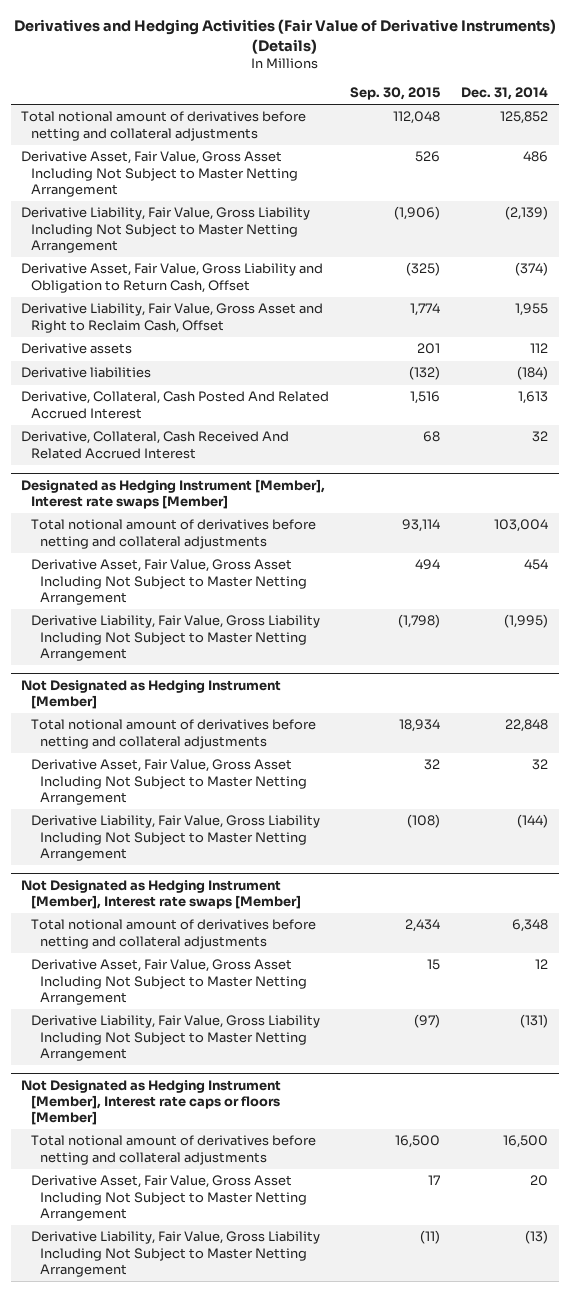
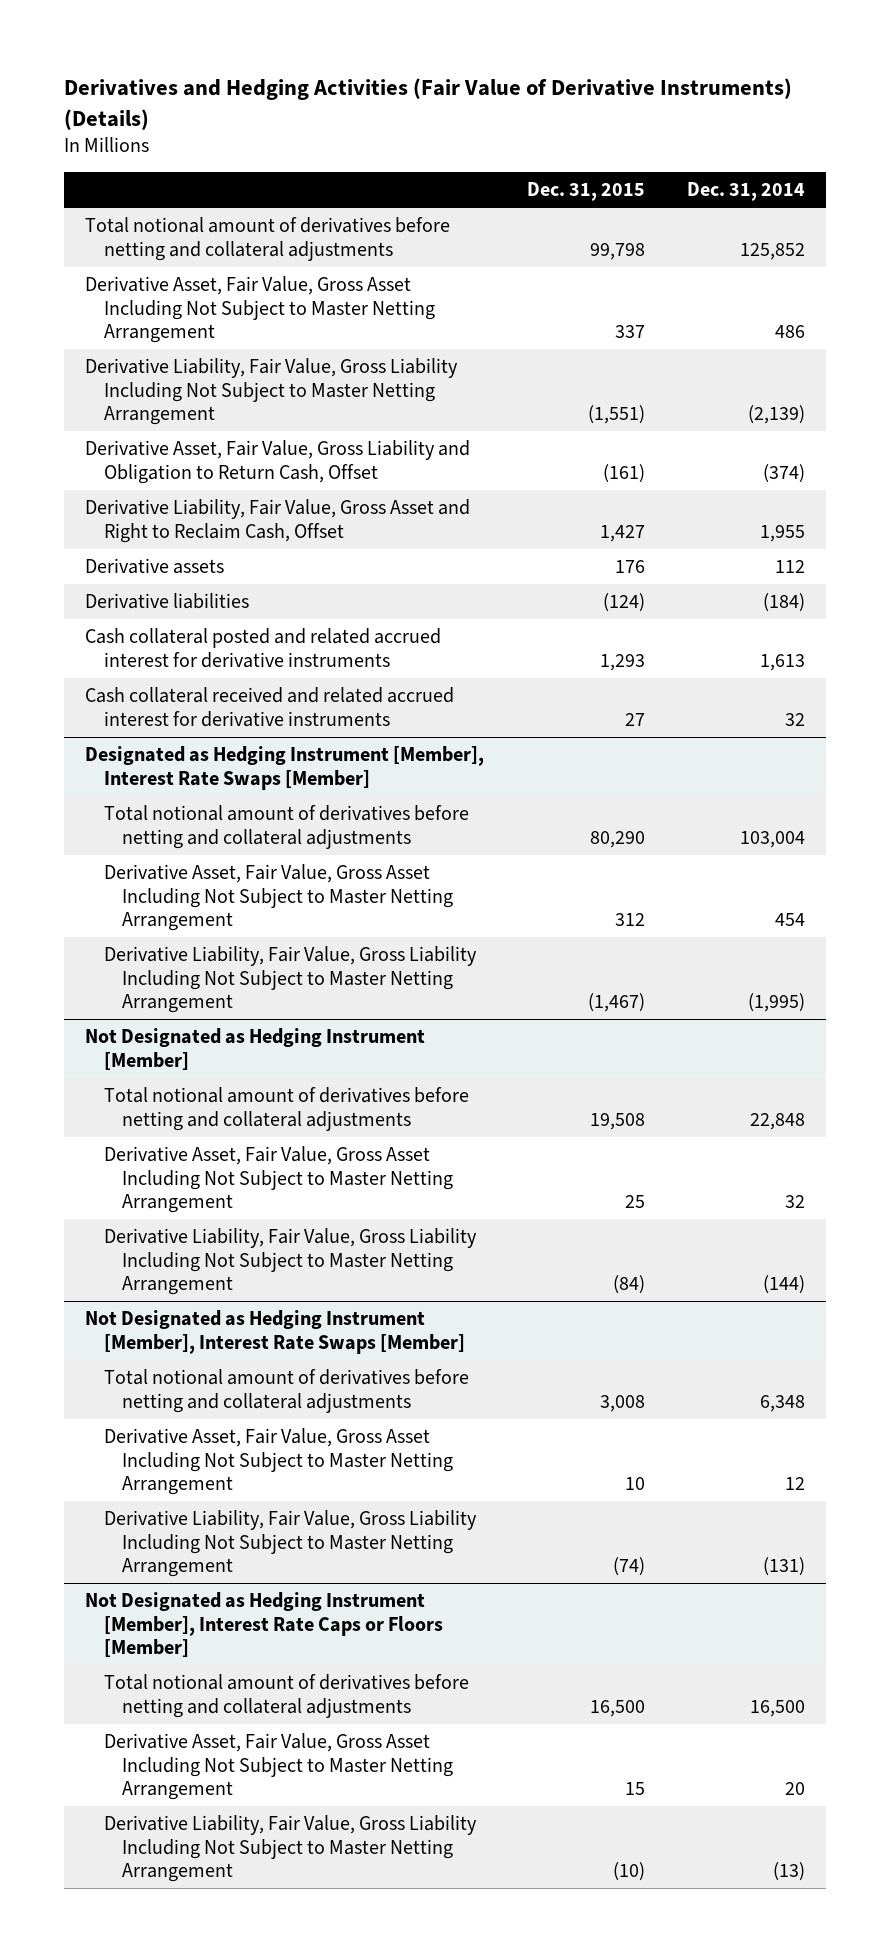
[350,87,441,101] Sep. 30, 2015 -> none
none -> [526,182,645,202] Dec. 31, 2015
[21,391,330,419] Derivative, Collateral, Cash Posted And Related Accrued Interest -> [85,628,442,668] Cash collateral posted and related accrued interest for derivative instruments
[21,431,290,459] Derivative, Collateral, Cash Received And Related Accrued Interest -> [85,687,455,727] Cash collateral received and related accrued interest for derivative instruments
[21,478,326,509] Designated as Hedging Instrument [Member], Interest rate swaps [Member] -> [85,746,485,790] Designated as Hedging Instrument [Member], Interest Rate Swaps [Member]
[21,879,301,909] Not Designated as Hedging Instrument [Member], Interest rate swaps [Member] -> [85,1310,465,1354] Not Designated as Hedging Instrument [Member], Interest Rate Swaps [Member]
[21,1079,282,1126] Not Designated as Hedging Instrument [Member], Interest rate caps or floors [Member] -> [85,1592,443,1658] Not Designated as Hedging Instrument [Member], Interest Rate Caps or Floors [Member]

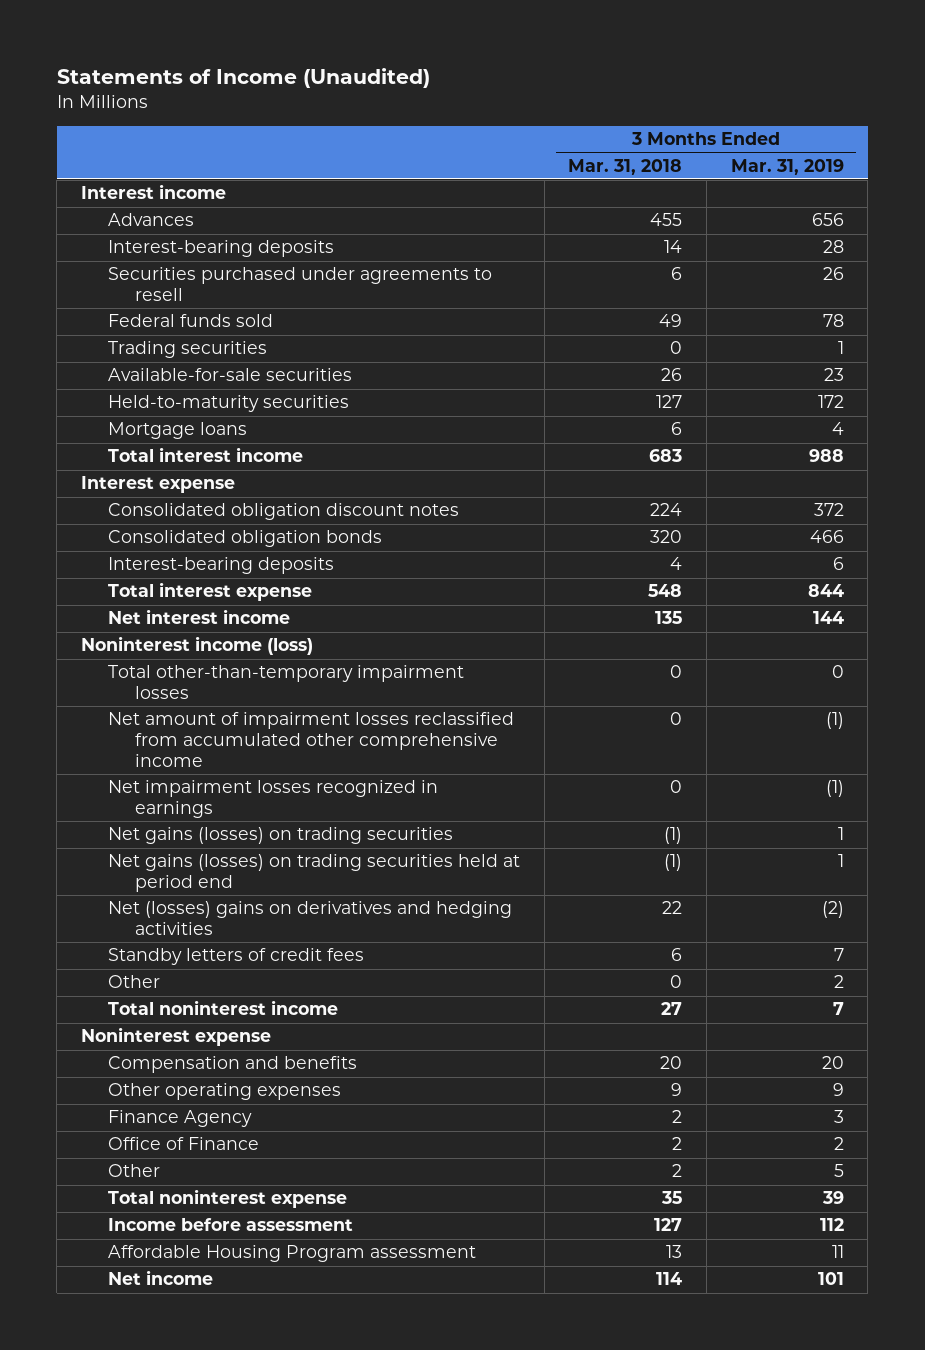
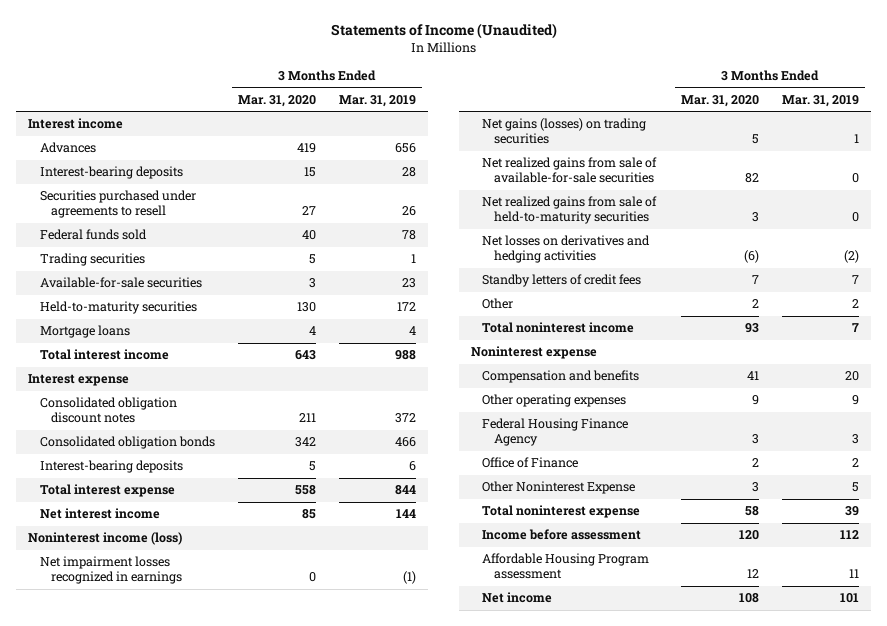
[568,158,683,175] Mar. 31, 2018 -> none
none -> [238,94,317,107] Mar. 31, 2020
[108,665,465,700] Total other-than-temporary impairment losses -> none
[108,712,515,767] Net amount of impairment losses reclassified from accumulated other comprehensive income -> none
[108,854,521,893] Net gains (losses) on trading securities held at period end -> none
none -> [482,157,658,184] Net realized gains from sale of available-for-sale securities
none -> [482,196,658,225] Net realized gains from sale of held-to-maturity securities
[108,901,513,936] Net (losses) gains on derivatives and hedging activities -> [482,235,651,264] Net losses on derivatives and hedging activities
[108,1110,253,1128] Finance Agency -> [482,418,629,447] Federal Housing Finance Agency
[108,1164,161,1178] Other -> [482,481,636,495] Other Noninterest Expense

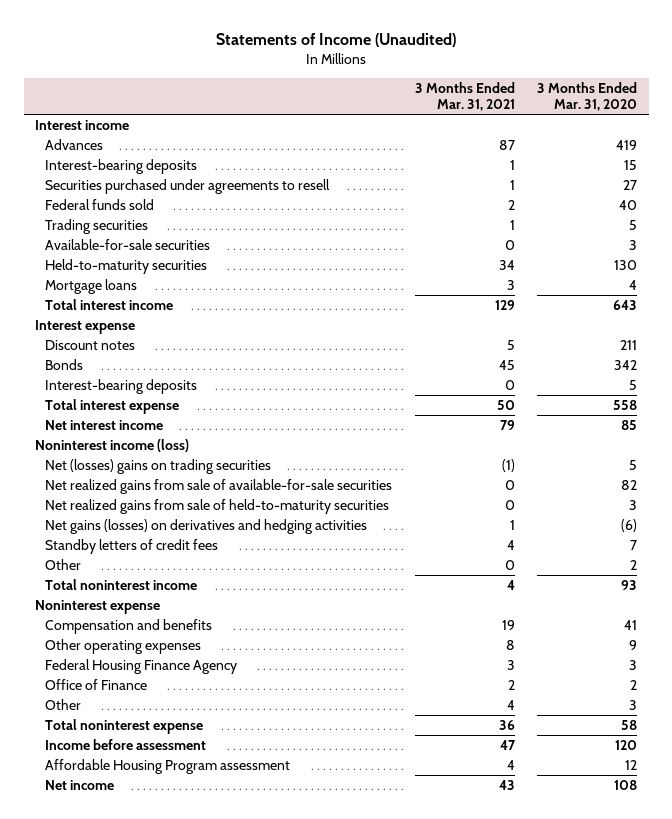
[339,94,417,107] Mar. 31, 2019 -> none
none -> [414,81,515,112] 3 Months Ended Mar. 31, 2021
[39,397,177,424] Consolidated obligation discount notes -> [45,339,136,350] Discount notes
[39,436,215,450] Consolidated obligation bonds -> [45,358,84,370] Bonds
[39,556,183,585] Net impairment losses recognized in earnings -> none
[482,118,647,145] Net gains (losses) on trading securities -> [45,458,272,474] Net (losses) gains on trading securities
[482,235,651,264] Net losses on derivatives and hedging activities -> [45,518,368,534] Net gains (losses) on derivatives and hedging activities
[482,481,636,495] Other Noninterest Expense -> [45,698,82,710] Other

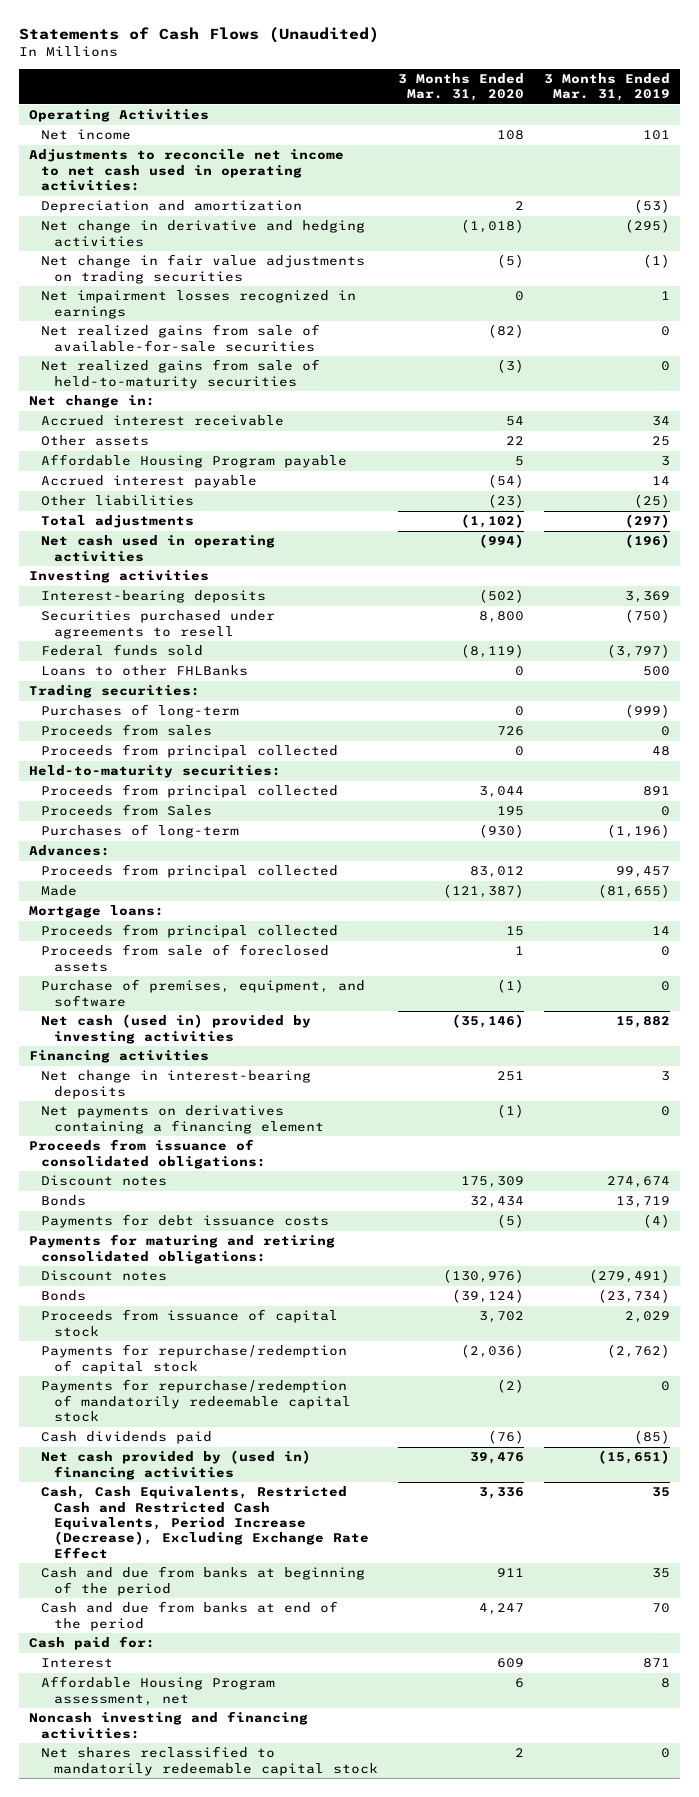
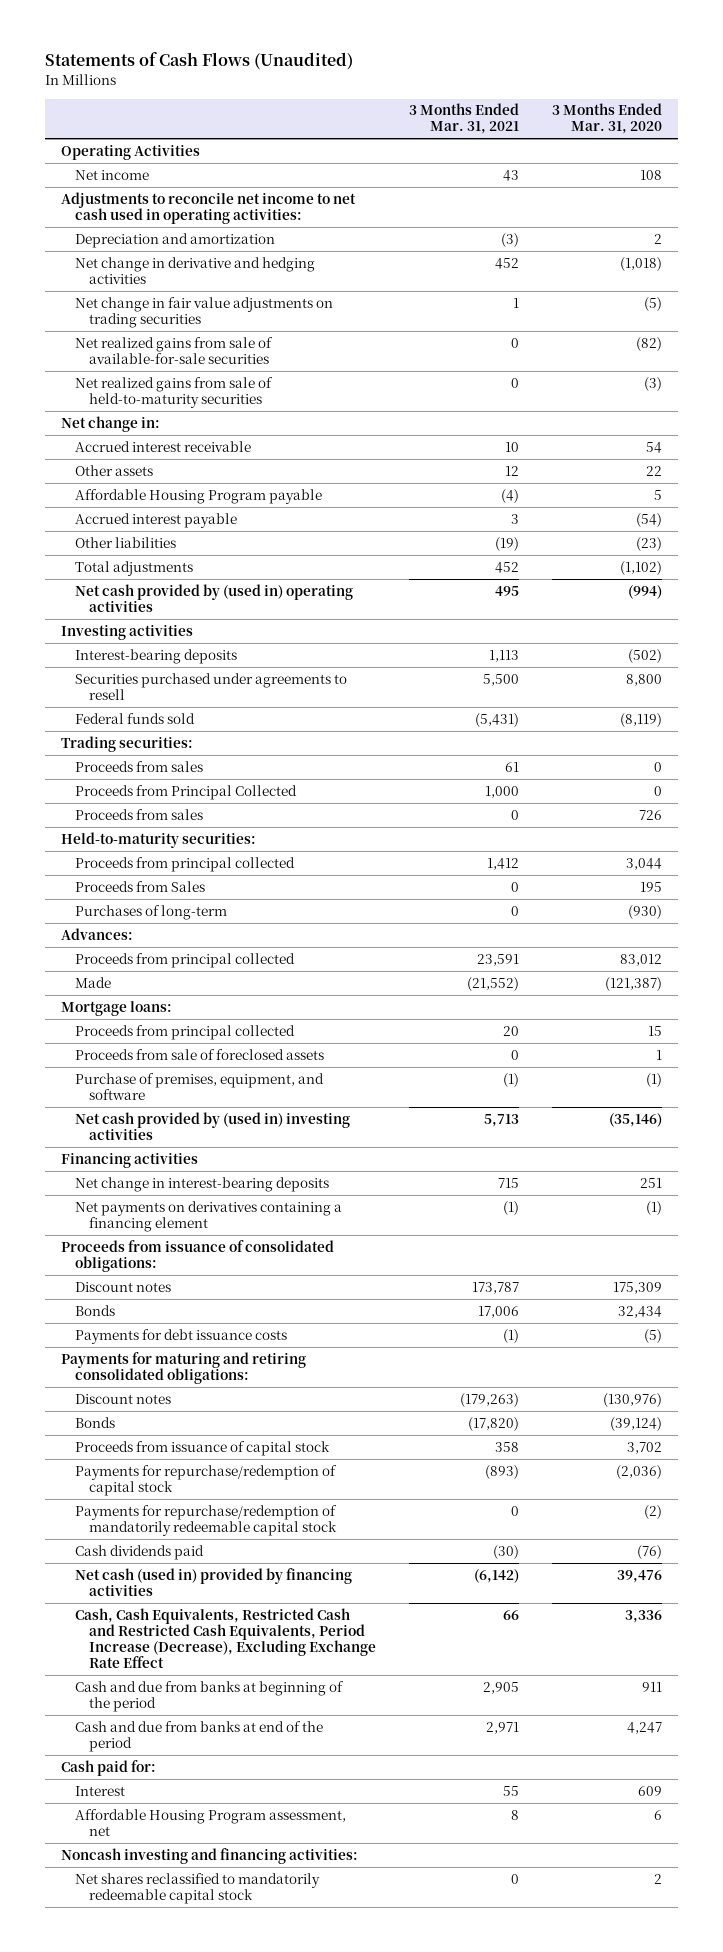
[543,72,670,102] 3 Months Ended Mar. 31, 2019 -> none
none -> [408,103,519,135] 3 Months Ended Mar. 31, 2021
[41,290,357,319] Net impairment losses recognized in earnings -> none
[41,535,276,562] Net cash used in operating activities -> [75,583,354,612] Net cash provided by (used in) operating activities
[41,665,249,677] Loans to other FHLBanks -> none
[41,704,240,719] Purchases of long-term -> none
none -> [75,760,204,772] Proceeds from sales
none -> [75,784,298,800] Proceeds from Principal Collected
[41,744,339,759] Proceeds from principal collected -> none
[41,1014,312,1044] Net cash (used in) provided by investing activities -> [75,1111,351,1140] Net cash provided by (used in) investing activities
[41,1450,312,1480] Net cash provided by (used in) financing activities -> [75,1567,353,1596] Net cash (used in) provided by financing activities

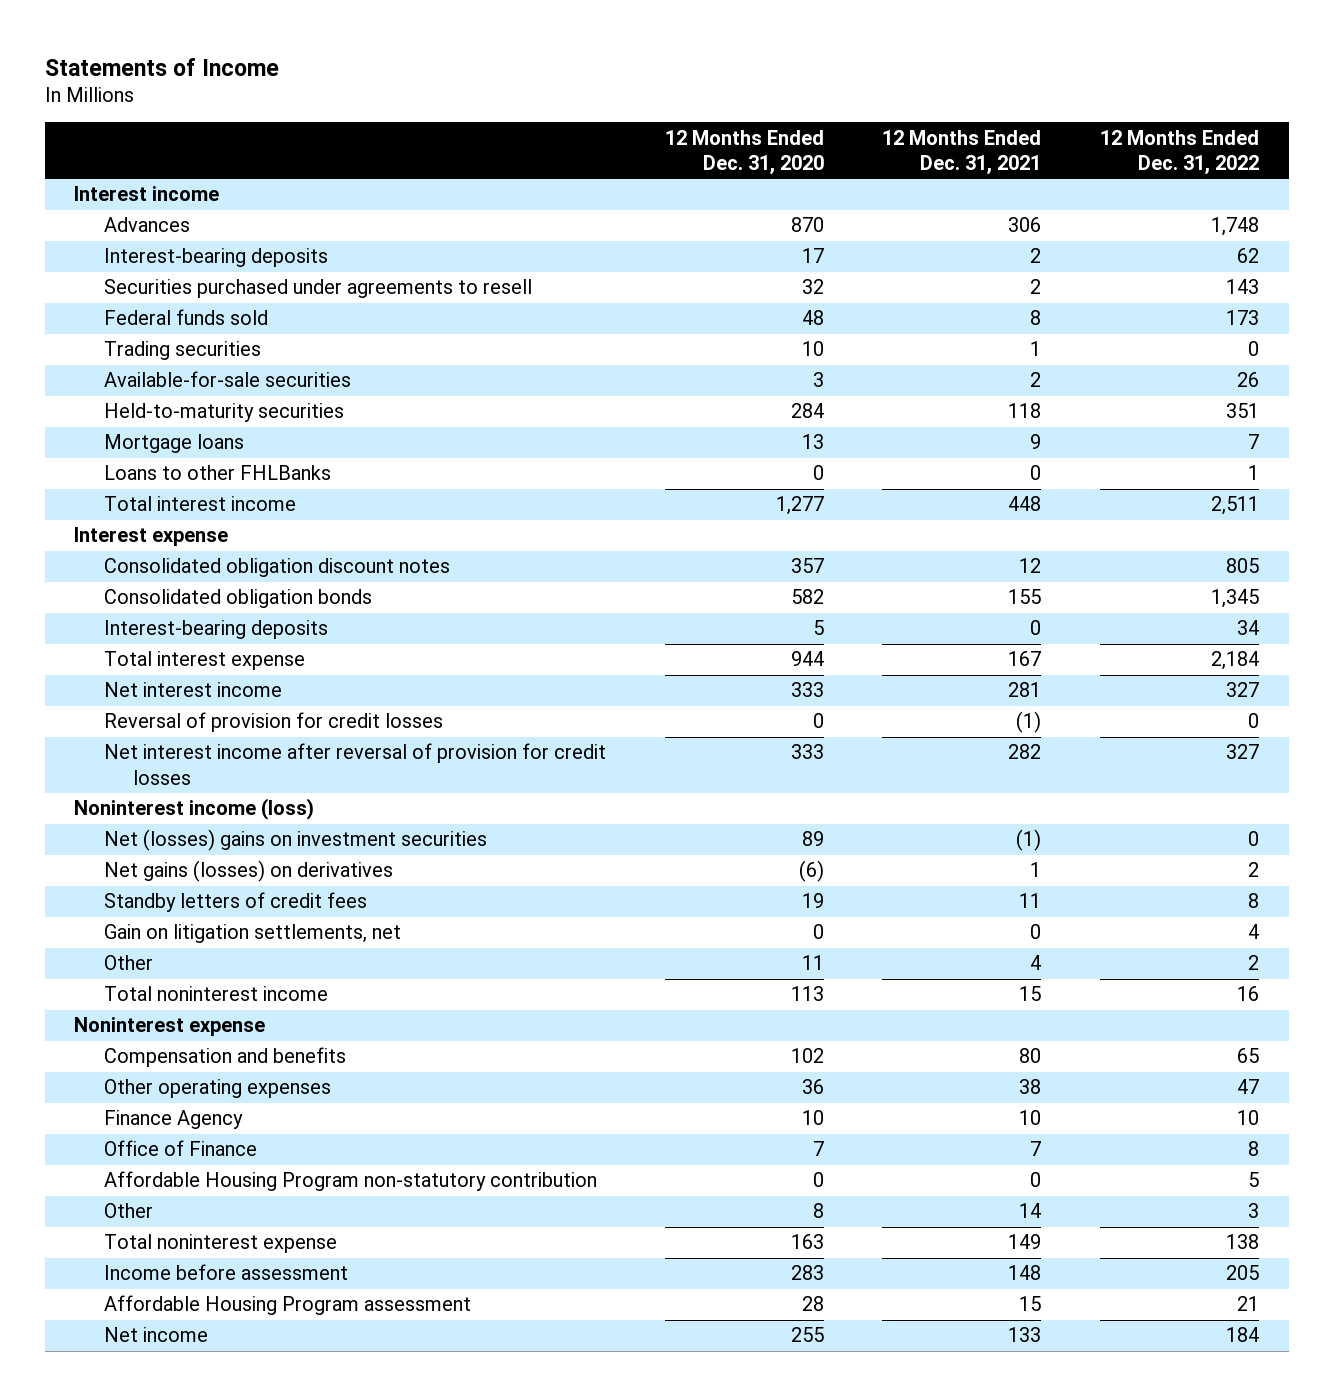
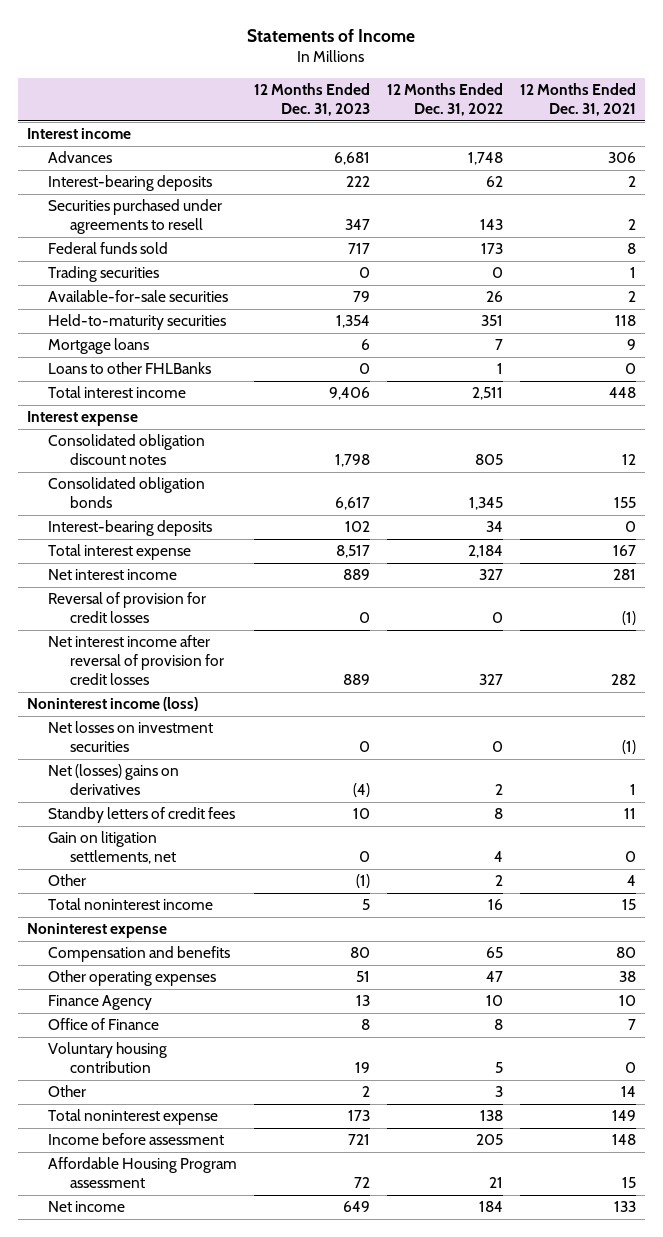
[664,129,824,175] 12 Months Ended Dec. 31, 2020 -> none
none -> [254,82,371,117] 12 Months Ended Dec. 31, 2023
[103,829,487,852] Net (losses) gains on investment securities -> [48,721,214,753] Net losses on investment securities
[103,860,393,883] Net gains (losses) on derivatives -> [48,764,180,796] Net (losses) gains on derivatives
[103,1171,597,1192] Affordable Housing Program non-statutory contribution -> none
none -> [48,1042,168,1074] Voluntary housing contribution

